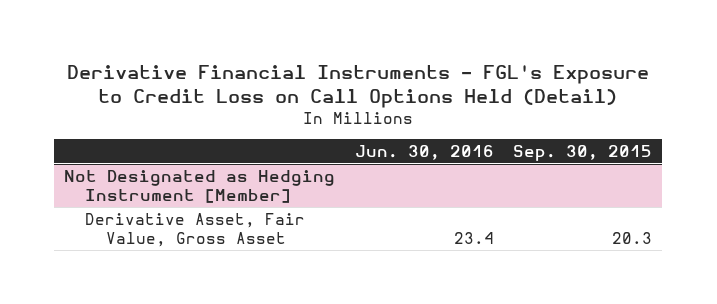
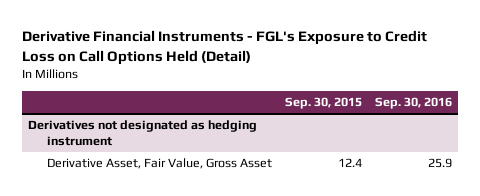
[354,144,494,160] Jun. 30, 2016 -> none
none -> [374,97,452,110] Sep. 30, 2016
[64,169,336,203] Not Designated as Hedging Instrument [Member] -> [28,120,258,147] Derivatives not designated as hedging instrument
[612,231,653,244] 20.3 -> [337,158,362,168] 12.4

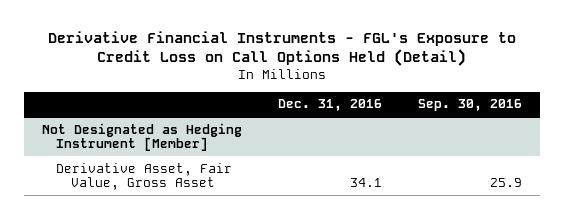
[284,97,362,110] Sep. 30, 2015 -> none
none -> [277,99,382,112] Dec. 31, 2016
[28,120,258,147] Derivatives not designated as hedging instrument -> [41,122,242,152] Not Designated as Hedging Instrument [Member]

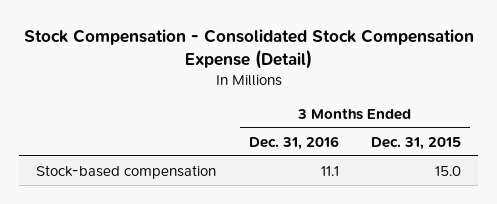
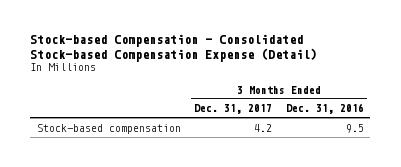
[23,29,474,70] Stock Compensation - Consolidated Stock Compensation Expense (Detail) -> [30,34,318,62] Stock-based Compensation - Consolidated Stock-based Compensation Expense (Detail)
[371,136,462,150] Dec. 31, 2015 -> none
none -> [194,104,273,115] Dec. 31, 2017
[320,165,339,176] 11.1 -> [345,123,364,133] 9.5

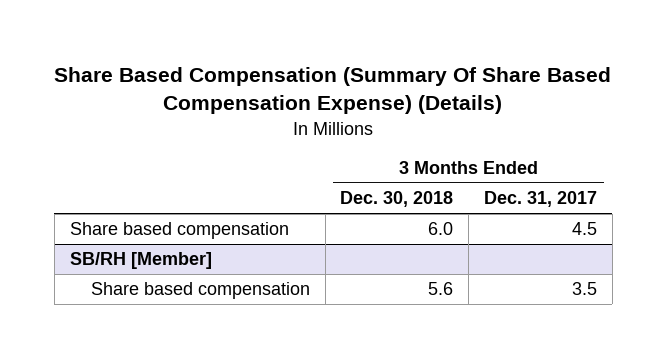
[30,34,318,62] Stock-based Compensation - Consolidated Stock-based Compensation Expense (Detail) -> [54,67,612,115] Share Based Compensation (Summary Of Share Based Compensation Expense) (Details)
[285,103,364,115] Dec. 31, 2016 -> none
none -> [340,191,454,208] Dec. 30, 2018
[36,123,181,134] Stock-based compensation -> [69,222,289,240] Share based compensation
[254,123,273,132] 4.2 -> [571,222,597,236] 4.5
none -> [69,252,212,270] SB/RH [Member]
none -> [90,282,310,300] Share based compensation

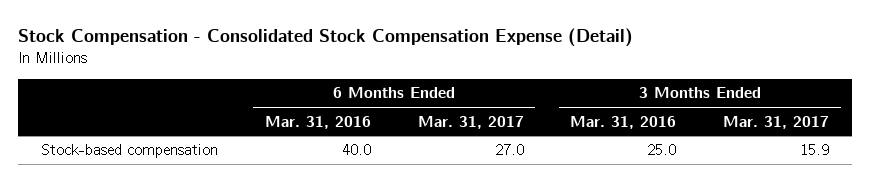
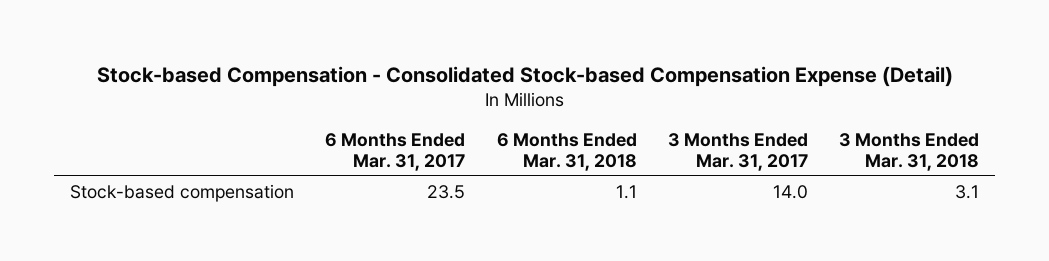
[17,28,633,48] Stock Compensation - Consolidated Stock Compensation Expense (Detail) -> [96,65,953,87] Stock-based Compensation - Consolidated Stock-based Compensation Expense (Detail)
[264,115,371,129] Mar. 31, 2016 -> none
[570,115,677,129] Mar. 31, 2016 -> none
none -> [496,132,637,172] 6 Months Ended Mar. 31, 2018
none -> [839,132,980,172] 3 Months Ended Mar. 31, 2018
[494,144,524,156] 27.0 -> [427,185,466,200] 23.5
[799,144,829,156] 15.9 -> [772,185,808,200] 14.0

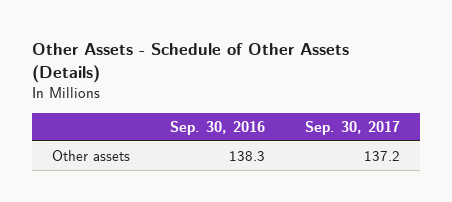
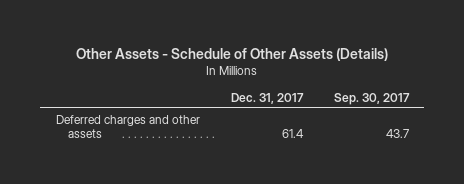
[169,120,265,135] Sep. 30, 2016 -> none
none -> [230,92,304,104] Dec. 31, 2017
[51,150,130,162] Other assets -> [55,114,200,138] Deferred charges and other assets
[363,151,400,162] 137.2 -> [385,128,409,138] 43.7

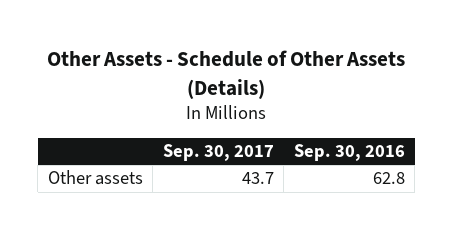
[230,92,304,104] Dec. 31, 2017 -> none
none -> [293,144,405,162] Sep. 30, 2016
[55,114,200,138] Deferred charges and other assets -> [47,170,143,186] Other assets

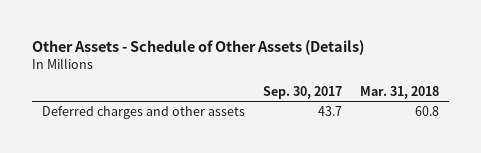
[293,144,405,162] Sep. 30, 2016 -> none
none -> [360,86,440,100] Mar. 31, 2018
[47,170,143,186] Other assets -> [41,106,245,120] Deferred charges and other assets

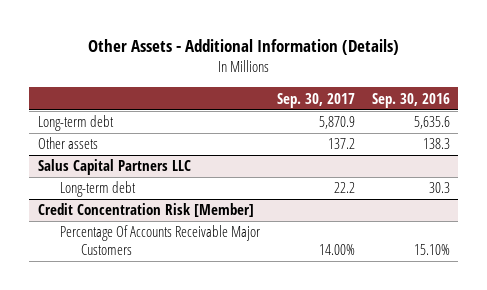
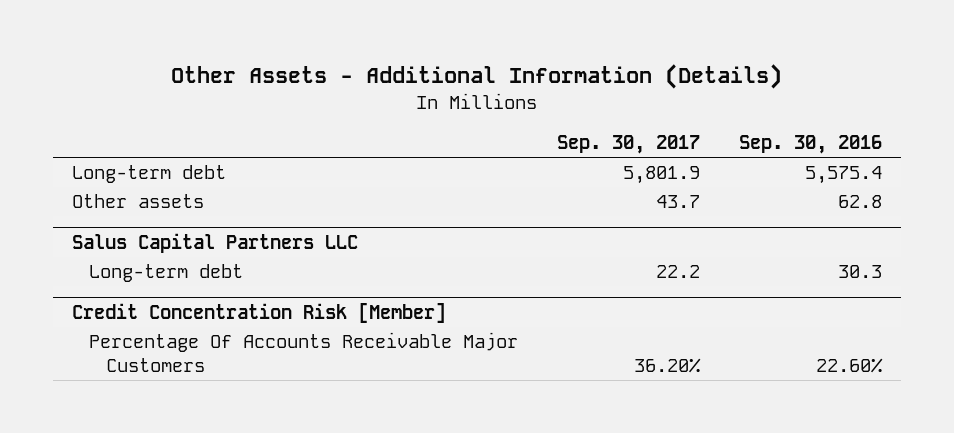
[318,116,355,130] 5,870.9 -> [623,166,701,185] 5,801.9
[413,116,450,130] 5,635.6 -> [804,166,882,185] 5,575.4
[327,138,355,150] 137.2 -> [656,195,701,209] 43.7
[422,138,450,150] 138.3 -> [837,195,882,209] 62.8
[318,244,355,256] 14.00% -> [634,358,702,374] 36.20%
[413,244,450,256] 15.10% -> [815,358,883,374] 22.60%

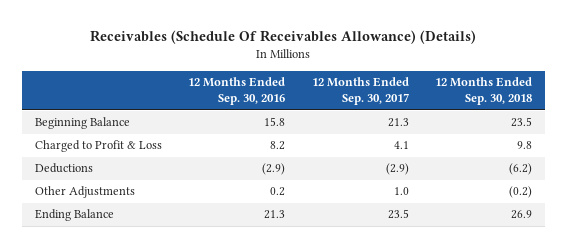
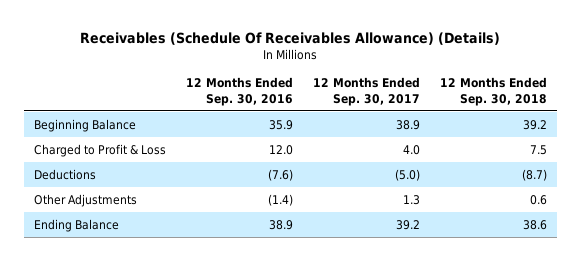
[264,117,286,127] 15.8 -> [268,119,293,130] 35.9
[387,118,409,128] 21.3 -> [395,119,420,130] 38.9
[510,117,532,128] 23.5 -> [522,119,547,130] 39.2
[270,141,286,151] 8.2 -> [268,144,293,155] 12.0
[393,141,409,150] 4.1 -> [402,144,420,155] 4.0
[516,141,532,150] 9.8 -> [529,144,547,155] 7.5
[262,163,286,176] (2.9) -> [267,168,293,181] (7.6)
[385,163,409,176] (2.9) -> [394,168,420,181] (5.0)
[508,163,532,176] (6.2) -> [521,168,547,181] (8.7)
[270,187,286,197] 0.2 -> [267,193,293,206] (1.4)
[393,187,409,196] 1.0 -> [402,194,420,205] 1.3
[508,186,532,199] (0.2) -> [529,194,547,205] 0.6
[264,210,286,220] 21.3 -> [268,219,293,230] 38.9
[387,209,409,220] 23.5 -> [395,219,420,230] 39.2
[510,210,532,220] 26.9 -> [522,219,547,230] 38.6

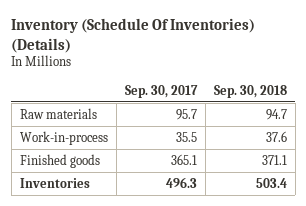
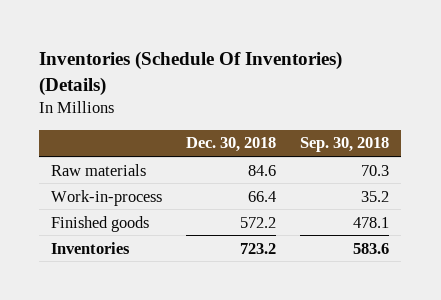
[11,18,256,53] Inventory (Schedule Of Inventories) (Details) -> [39,51,343,96] Inventories (Schedule Of Inventories) (Details)
[124,84,198,98] Sep. 30, 2017 -> none
none -> [186,137,277,153] Dec. 30, 2018
[265,108,287,120] 94.7 -> [361,164,390,176] 70.3
[265,130,287,142] 37.6 -> [361,190,390,202] 35.2
[261,154,287,165] 371.1 -> [353,216,390,228] 478.1
[255,177,287,188] 503.4 -> [353,242,390,254] 583.6

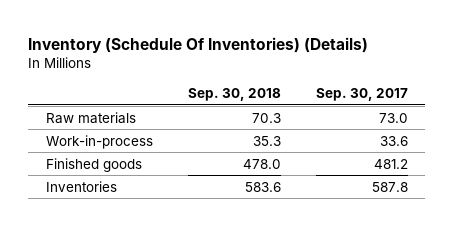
[39,51,343,96] Inventories (Schedule Of Inventories) (Details) -> [28,36,369,53] Inventory (Schedule Of Inventories) (Details)
[186,137,277,153] Dec. 30, 2018 -> none
none -> [315,88,408,102] Sep. 30, 2017
[361,190,390,202] 35.2 -> [252,135,281,146] 35.3
[353,216,390,228] 478.1 -> [242,158,281,169] 478.0

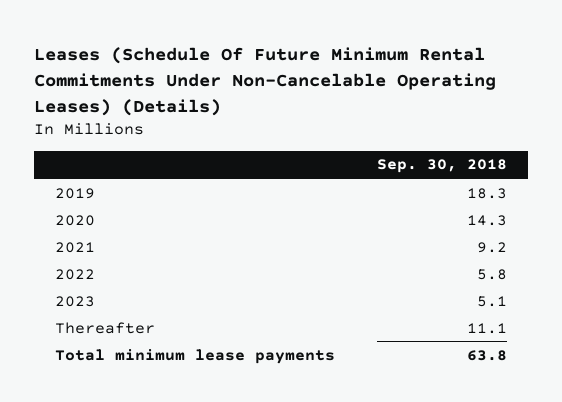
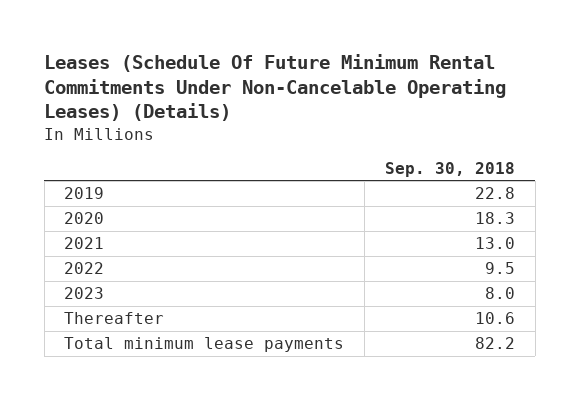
[466,187,507,199] 18.3 -> [474,187,515,200] 22.8
[466,214,507,226] 14.3 -> [474,212,515,225] 18.3
[476,241,507,253] 9.2 -> [474,237,515,250] 13.0
[476,268,507,280] 5.8 -> [484,262,515,275] 9.5
[476,295,507,307] 5.1 -> [484,287,515,300] 8.0
[466,322,507,334] 11.1 -> [474,312,515,325] 10.6
[466,349,507,361] 63.8 -> [474,337,515,350] 82.2

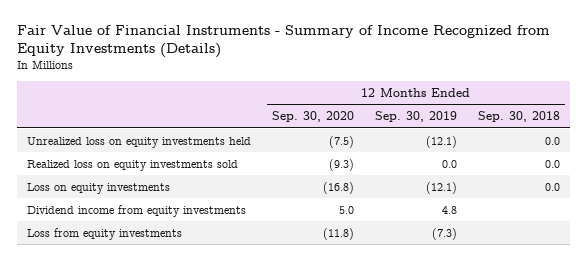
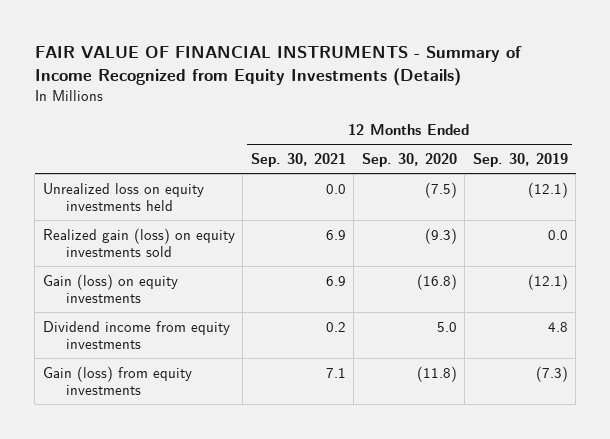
[16,24,550,59] Fair Value of Financial Instruments - Summary of Income Recognized from Equity Investments (Details) -> [34,45,522,86] FAIR VALUE OF FINANCIAL INSTRUMENTS - Summary of Income Recognized from Equity Investments (Details)
[477,111,560,123] Sep. 30, 2018 -> none
none -> [250,153,346,168] Sep. 30, 2021
[27,159,239,171] Realized loss on equity investments sold -> [42,227,235,258] Realized gain (loss) on equity investments sold
[27,182,171,194] Loss on equity investments -> [42,273,178,304] Gain (loss) on equity investments
[27,227,183,240] Loss from equity investments -> [42,365,192,396] Gain (loss) from equity investments

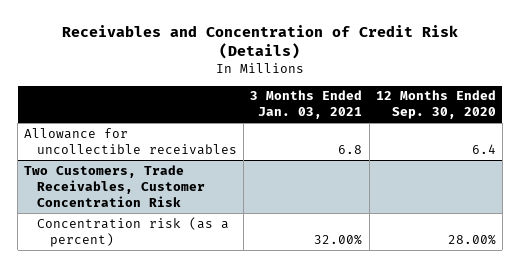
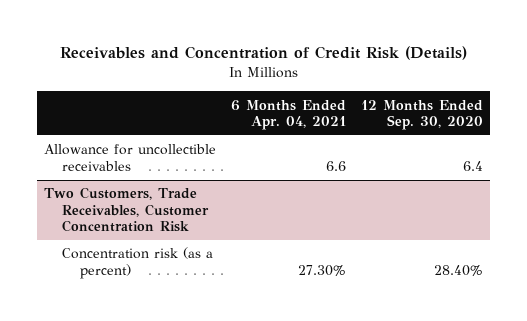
[250,90,363,120] 3 Months Ended Jan. 03, 2021 -> none
none -> [231,99,347,131] 6 Months Ended Apr. 04, 2021
[447,233,496,245] 28.00% -> [434,264,484,276] 28.40%

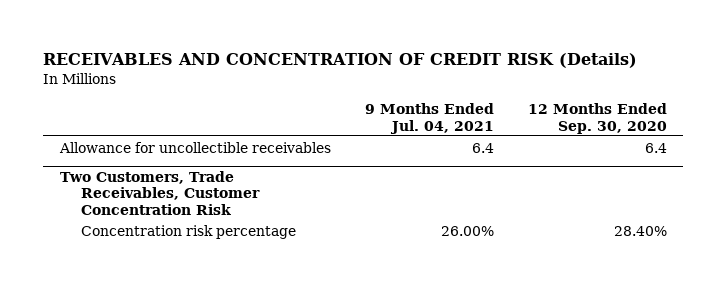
[59,46,467,61] Receivables and Concentration of Credit Risk (Details) -> [43,53,638,69] RECEIVABLES AND CONCENTRATION OF CREDIT RISK (Details)
[231,99,347,131] 6 Months Ended Apr. 04, 2021 -> none
none -> [364,103,494,134] 9 Months Ended Jul. 04, 2021
[62,247,214,279] Concentration risk (as a percent) -> [80,224,296,239] Concentration risk percentage

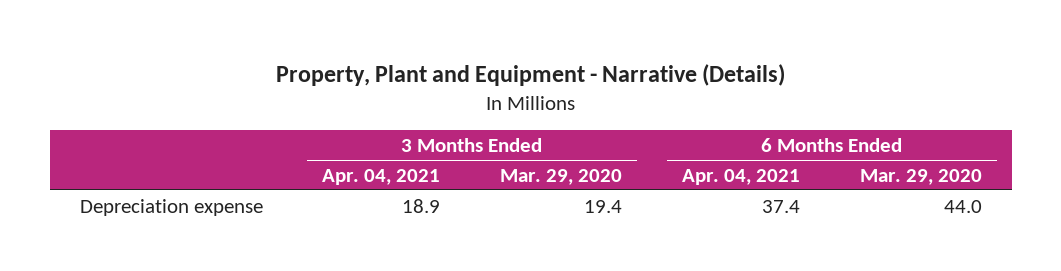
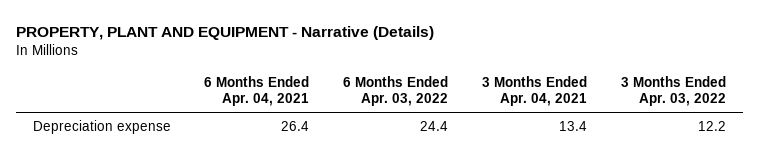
[275,63,785,86] Property, Plant and Equipment - Narrative (Details) -> [15,25,434,40] PROPERTY, PLANT AND EQUIPMENT - Narrative (Details)
[500,168,623,185] Mar. 29, 2020 -> none
[859,168,982,185] Mar. 29, 2020 -> none
none -> [343,75,449,107] 6 Months Ended Apr. 03, 2022
none -> [620,75,726,107] 3 Months Ended Apr. 03, 2022
[402,198,441,213] 18.9 -> [559,121,588,132] 13.4
[761,199,800,213] 37.4 -> [281,121,310,132] 26.4

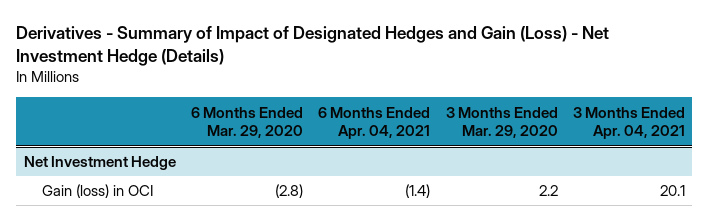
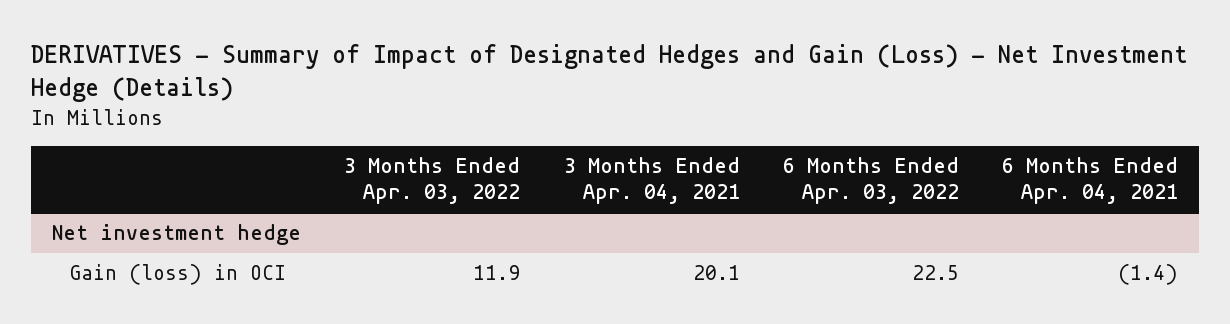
[16,26,610,67] Derivatives - Summary of Impact of Designated Hedges and Gain (Loss) - Net Investment Hedge (Details) -> [30,44,1187,103] DERIVATIVES - Summary of Impact of Designated Hedges and Gain (Loss) - Net Investment Hedge (Details)
[191,106,304,139] 6 Months Ended Mar. 29, 2020 -> none
[445,106,558,139] 3 Months Ended Mar. 29, 2020 -> none
none -> [344,157,521,205] 3 Months Ended Apr. 03, 2022
none -> [782,157,959,205] 6 Months Ended Apr. 03, 2022
[23,156,176,171] Net Investment Hedge -> [52,224,302,246] Net investment hedge

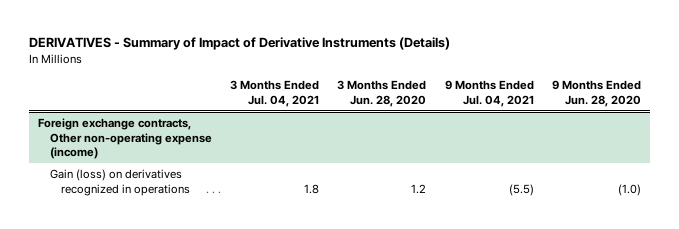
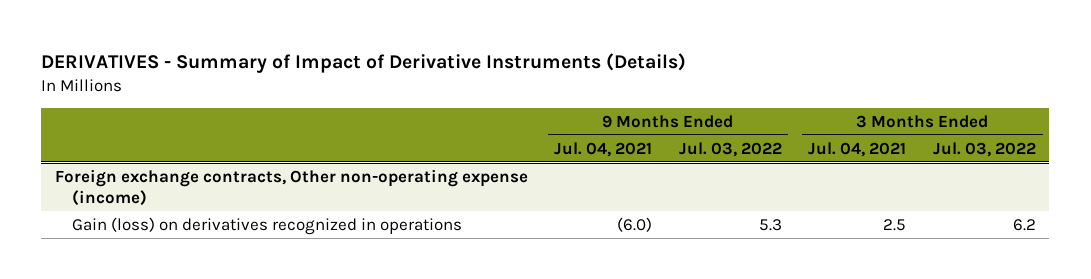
[337,80,427,107] 3 Months Ended Jun. 28, 2020 -> none
[552,80,642,107] 9 Months Ended Jun. 28, 2020 -> none
none -> [678,141,782,157] Jul. 03, 2022
none -> [933,141,1037,157] Jul. 03, 2022
[304,183,320,194] 1.8 -> [883,218,907,231] 2.5
[508,183,534,196] (5.5) -> [617,216,653,232] (6.0)

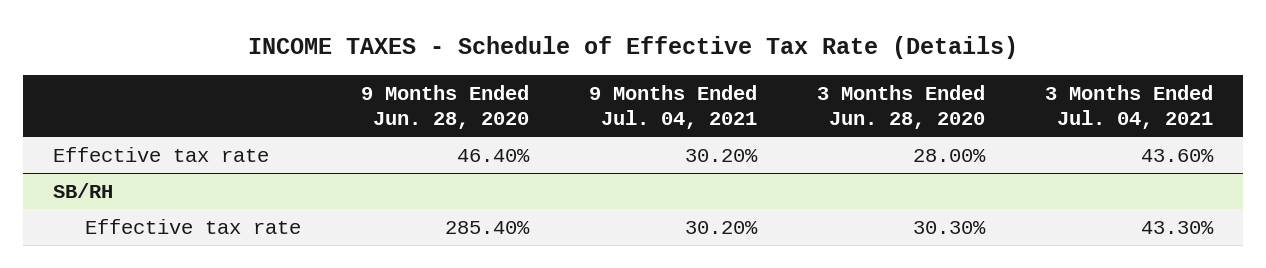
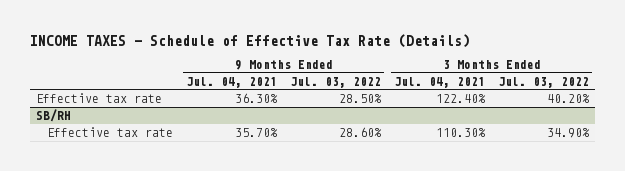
[361,84,530,129] 9 Months Ended Jun. 28, 2020 -> none
[817,84,986,129] 3 Months Ended Jun. 28, 2020 -> none
none -> [290,76,382,88] Jul. 03, 2022
none -> [498,76,590,88] Jul. 03, 2022
[685,148,759,162] 30.20% -> [235,93,279,104] 36.30%
[1141,148,1215,162] 43.60% -> [436,94,487,104] 122.40%
[685,220,759,234] 30.20% -> [235,128,279,138] 35.70%
[1141,220,1215,234] 43.30% -> [436,128,487,138] 110.30%

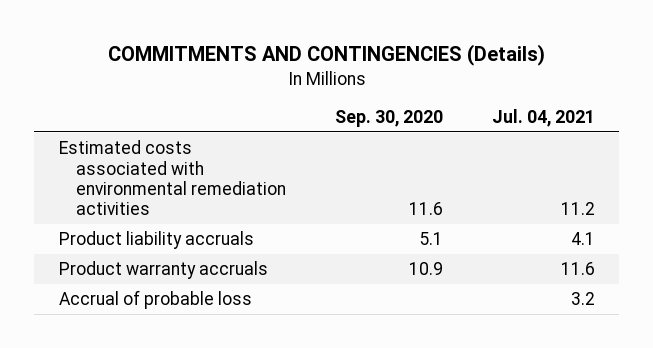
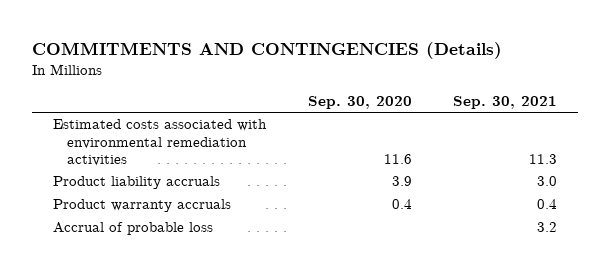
[491,108,595,127] Jul. 04, 2021 -> none
none -> [453,96,558,110] Sep. 30, 2021
[418,232,443,246] 5.1 -> [391,176,412,187] 3.9
[408,262,443,276] 10.9 -> [391,199,412,210] 0.4

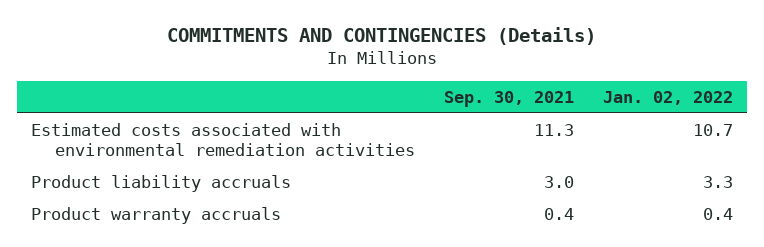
[307,96,412,110] Sep. 30, 2020 -> none
none -> [602,90,733,105] Jan. 02, 2022
[53,222,214,236] Accrual of probable loss -> none

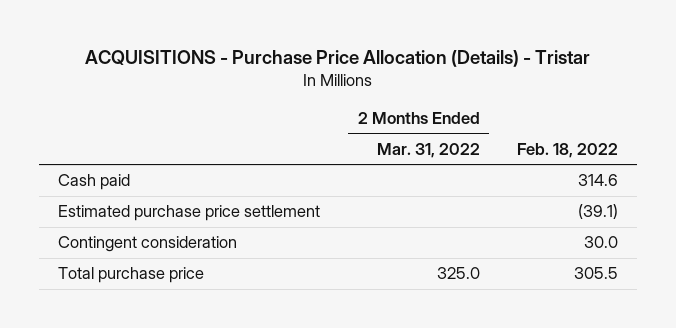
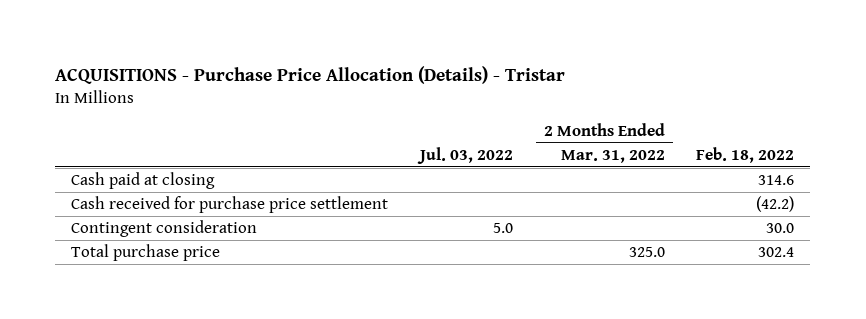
none -> [416,147,513,165] Jul. 03, 2022
[57,174,130,191] Cash paid -> [71,172,216,190] Cash paid at closing
[57,205,320,222] Estimated purchase price settlement -> [71,196,389,214] Cash received for purchase price settlement
[578,204,619,220] (39.1) -> [756,196,795,213] (42.2)
[574,267,619,280] 305.5 -> [758,247,795,258] 302.4

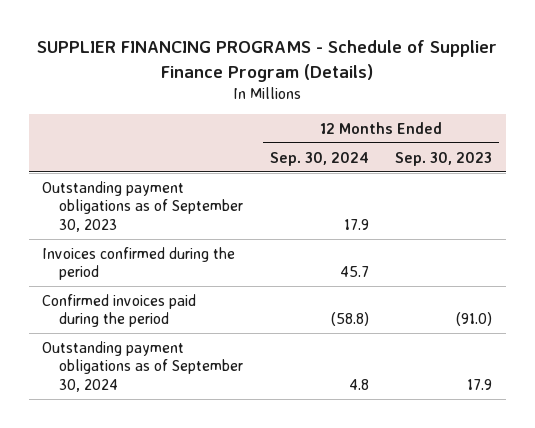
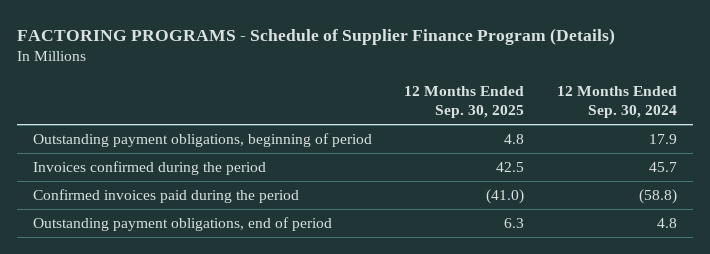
[37,40,498,82] SUPPLIER FINANCING PROGRAMS - Schedule of Supplier Finance Program (Details) -> [16,27,615,45] FACTORING PROGRAMS - Schedule of Supplier Finance Program (Details)
[395,151,493,166] Sep. 30, 2023 -> none
none -> [404,85,525,119] 12 Months Ended Sep. 30, 2025
[42,180,244,232] Outstanding payment obligations as of September 30, 2023 -> [32,133,372,148] Outstanding payment obligations, beginning of period
[42,340,244,392] Outstanding payment obligations as of September 30, 2024 -> [32,217,332,232] Outstanding payment obligations, end of period

